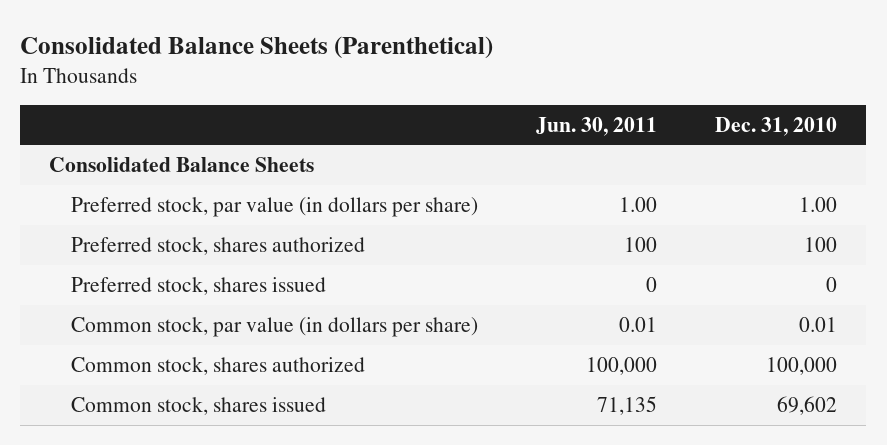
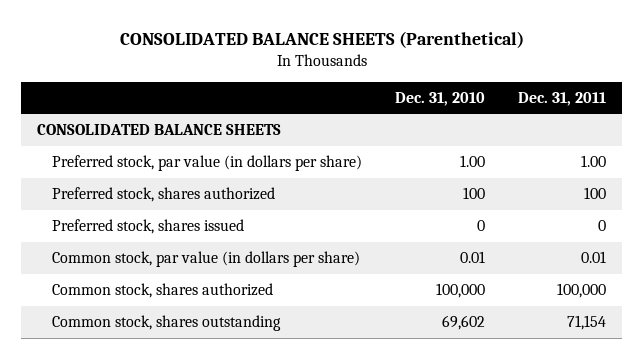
[20,35,494,59] Consolidated Balance Sheets (Parenthetical) -> [119,31,524,49] CONSOLIDATED BALANCE SHEETS (Parenthetical)
[536,116,658,136] Jun. 30, 2011 -> none
none -> [517,91,606,106] Dec. 31, 2011
[49,156,315,172] Consolidated Balance Sheets -> [37,124,282,136] CONSOLIDATED BALANCE SHEETS
[71,396,327,415] Common stock, shares issued -> [51,315,281,332] Common stock, shares outstanding

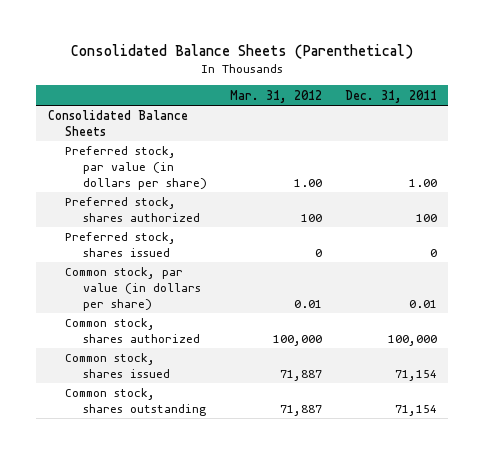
[119,31,524,49] CONSOLIDATED BALANCE SHEETS (Parenthetical) -> [71,43,414,59] Consolidated Balance Sheets (Parenthetical)
[394,91,485,106] Dec. 31, 2010 -> none
none -> [229,89,322,103] Mar. 31, 2012
[37,124,282,136] CONSOLIDATED BALANCE SHEETS -> [47,110,188,136] Consolidated Balance Sheets
none -> [65,353,170,378] Common stock, shares issued

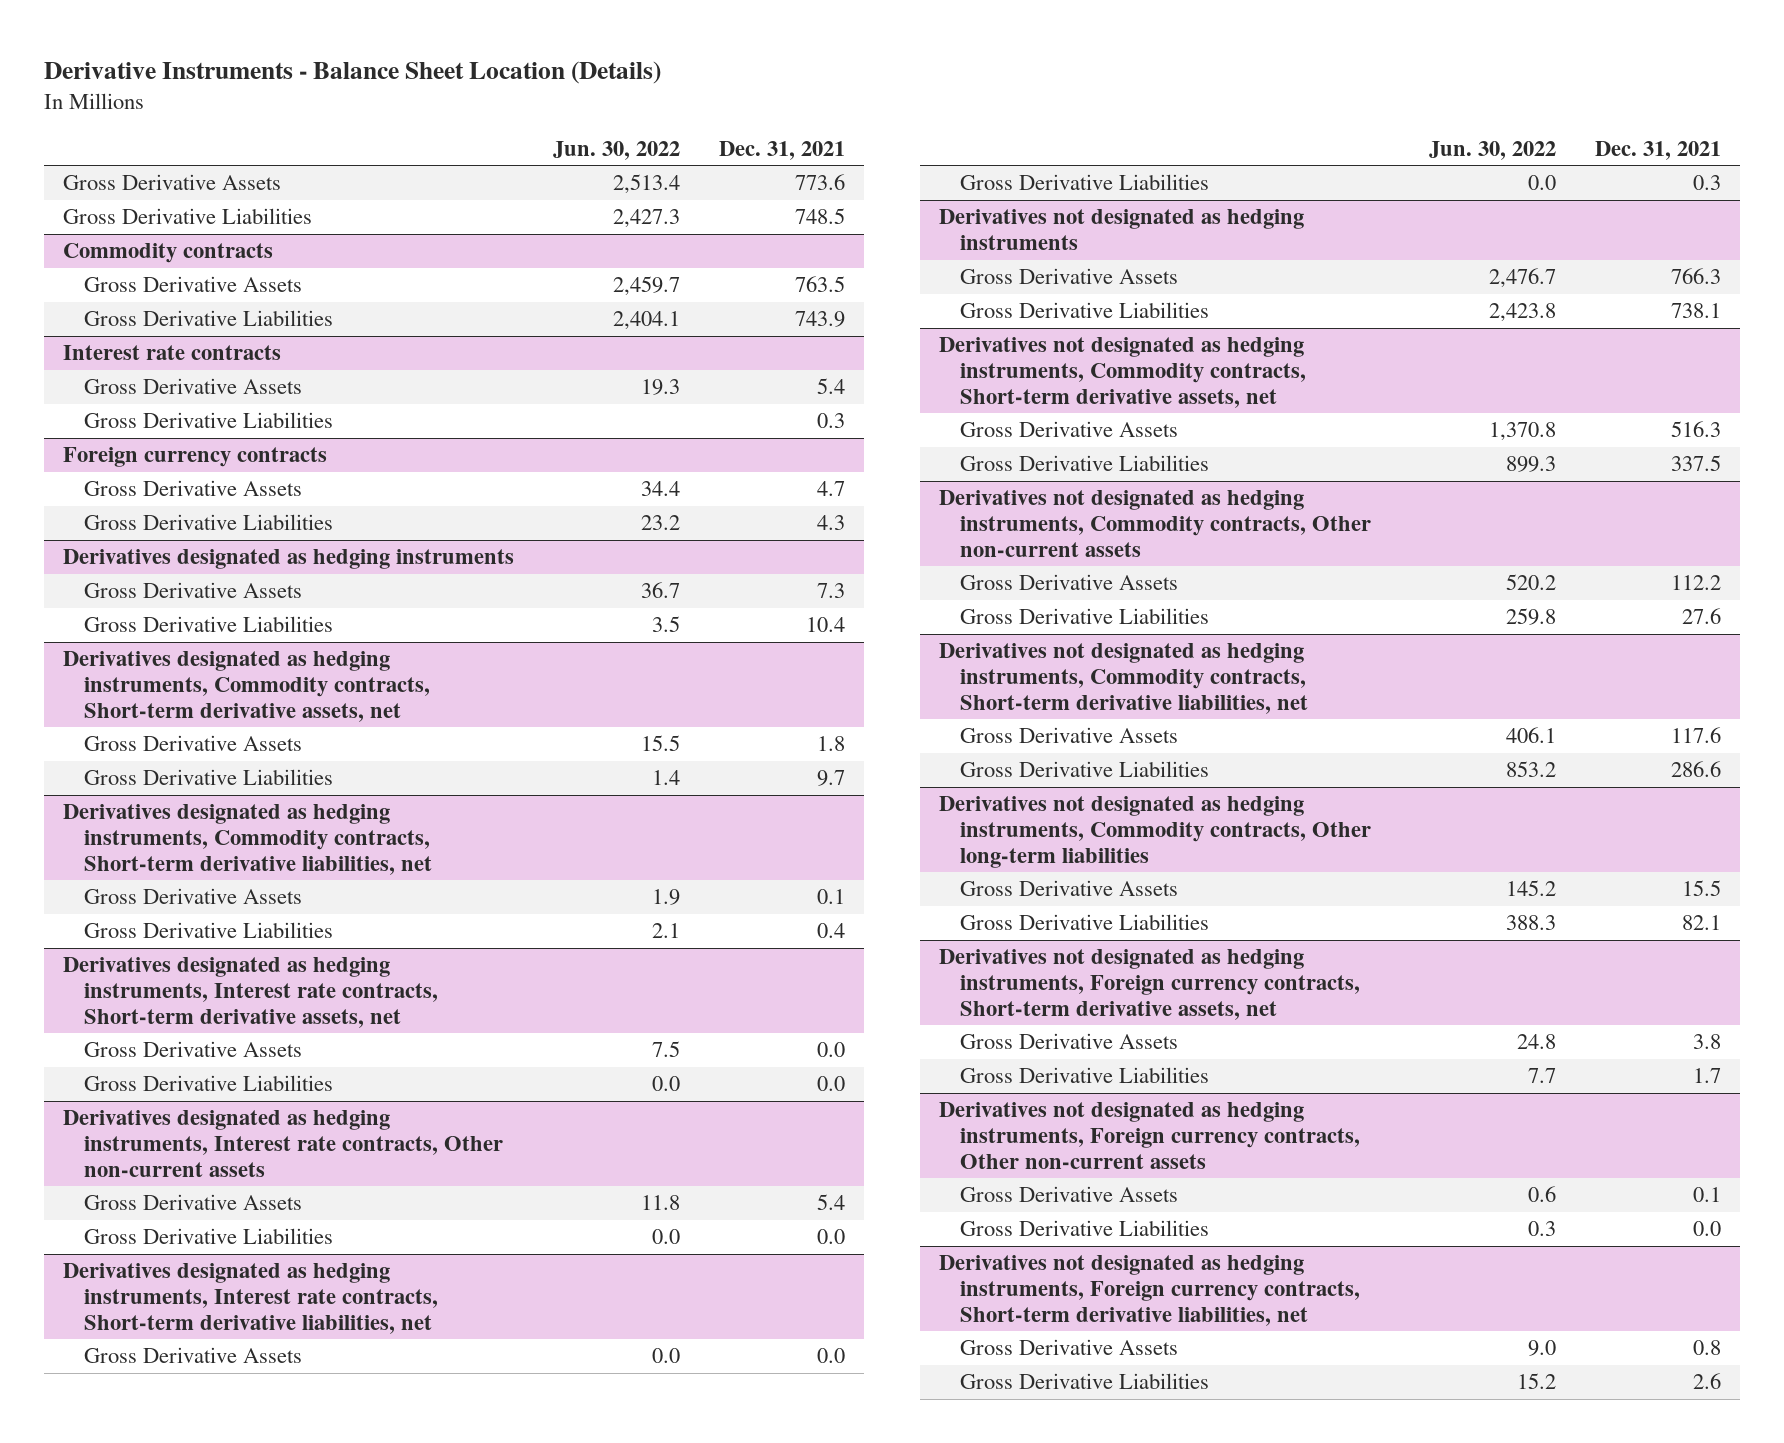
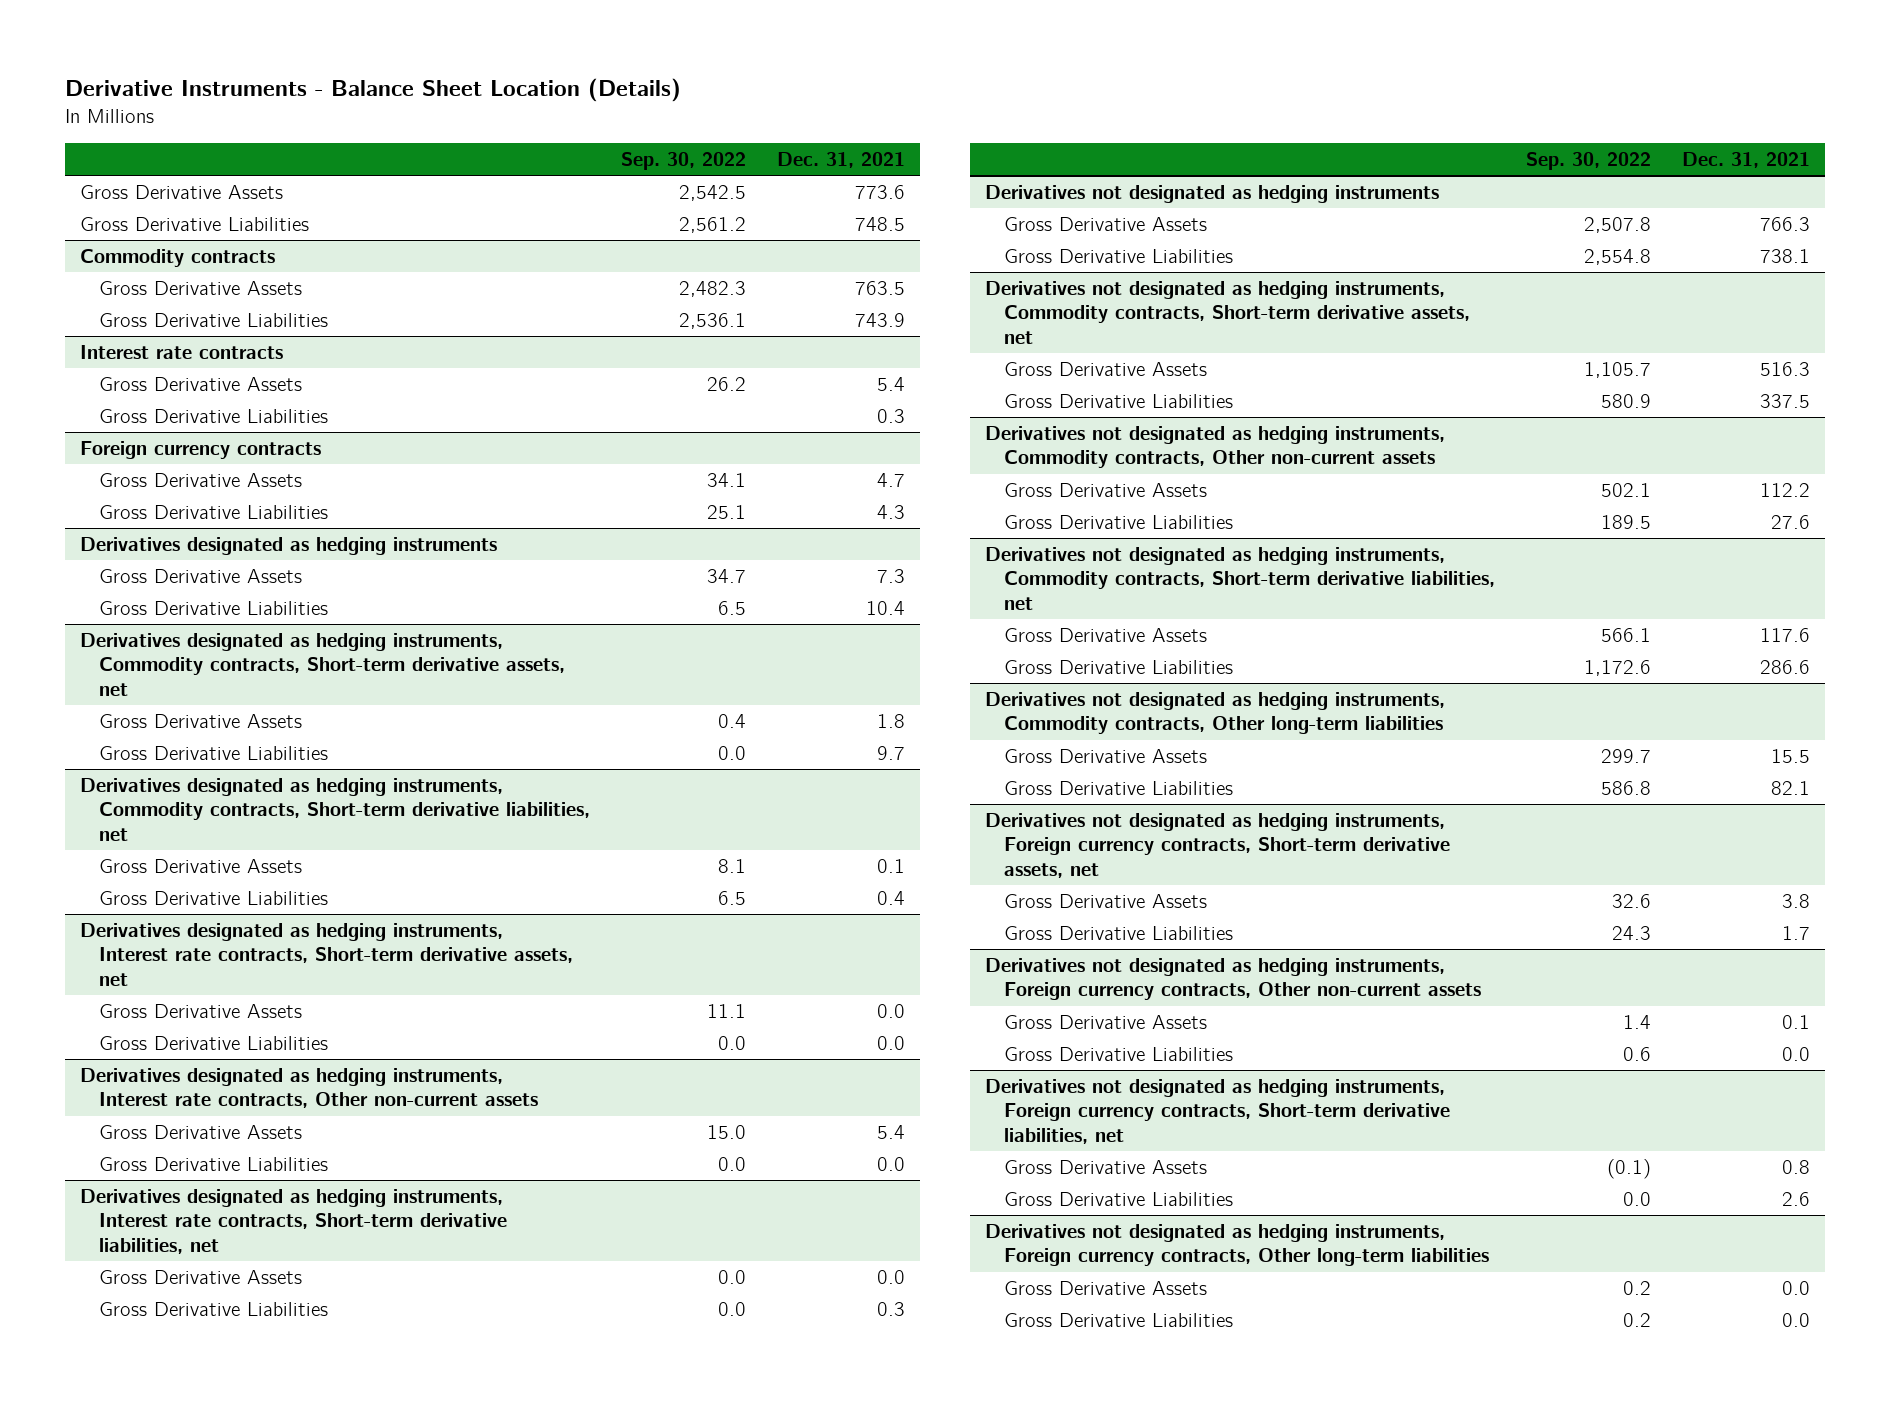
[553,140,681,160] Jun. 30, 2022 -> none
none -> [620,151,746,170] Sep. 30, 2022
none -> [985,1224,1489,1267] Derivatives not designated as hedging instruments, Foreign currency contracts, Other long-term liabilities
none -> [1003,1281,1207,1296] Gross Derivative Assets
none -> [1003,1313,1233,1328] Gross Derivative Liabilities

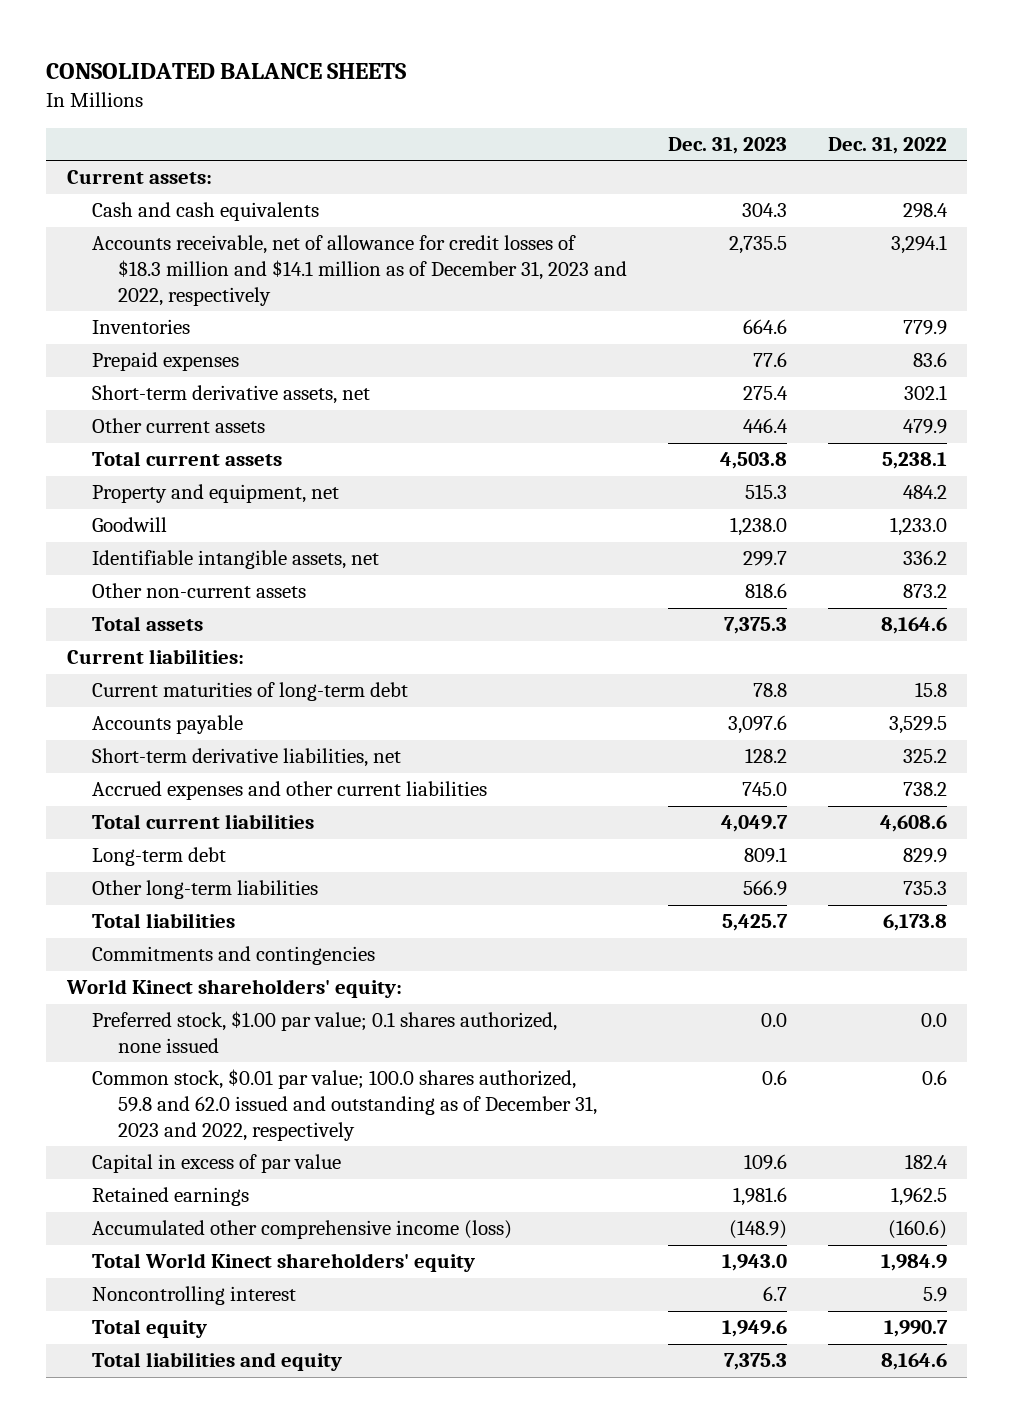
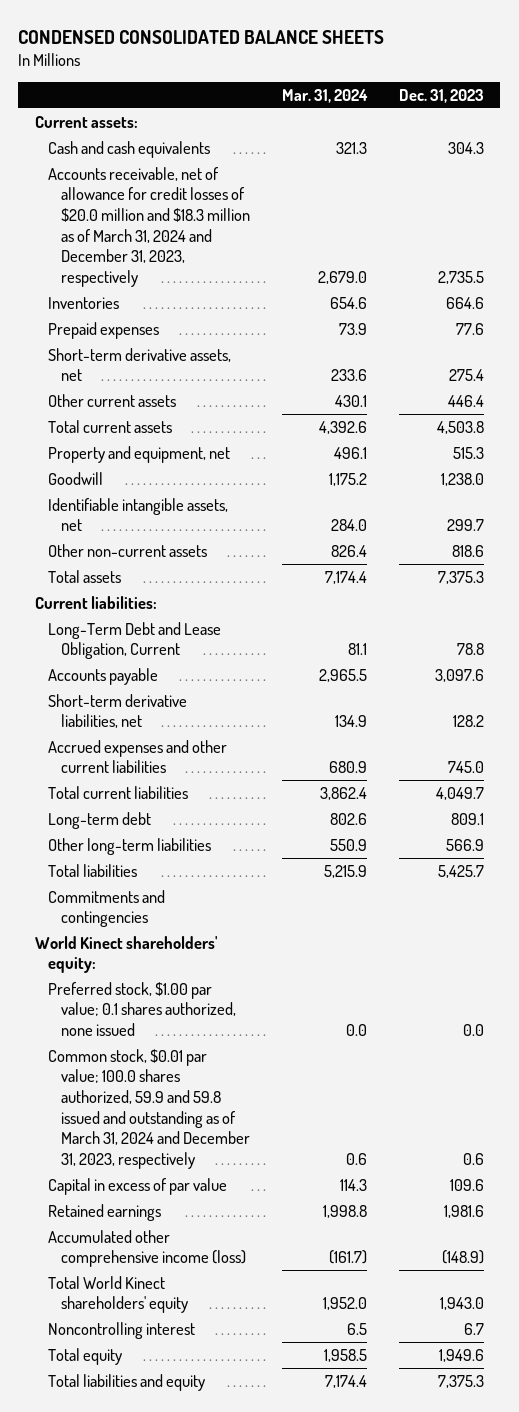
[46,62,407,79] CONSOLIDATED BALANCE SHEETS -> [18,29,385,44] CONDENSED CONSOLIDATED BALANCE SHEETS
[827,136,947,154] Dec. 31, 2022 -> none
none -> [282,89,369,104] Mar. 31, 2024
[92,235,628,306] Accounts receivable, net of allowance for credit losses of $18.3 million and $14.1 million as of December 31, 2023 and 2022, respectively -> [47,166,251,287] Accounts receivable, net of allowance for credit losses of $20.0 million and $18.3 million as of March 31, 2024 and December 31, 2023, respectively
[92,682,409,702] Current maturities of long-term debt -> [47,621,221,660] Long-Term Debt and Lease Obligation, Current
[92,1069,598,1141] Common stock, $0.01 par value; 100.0 shares authorized, 59.8 and 62.0 issued and outstanding as of December 31, 2023 and 2022, respectively -> [47,1048,251,1169] Common stock, $0.01 par value; 100.0 shares authorized, 59.9 and 59.8 issued and outstanding as of March 31, 2024 and December 31, 2023, respectively

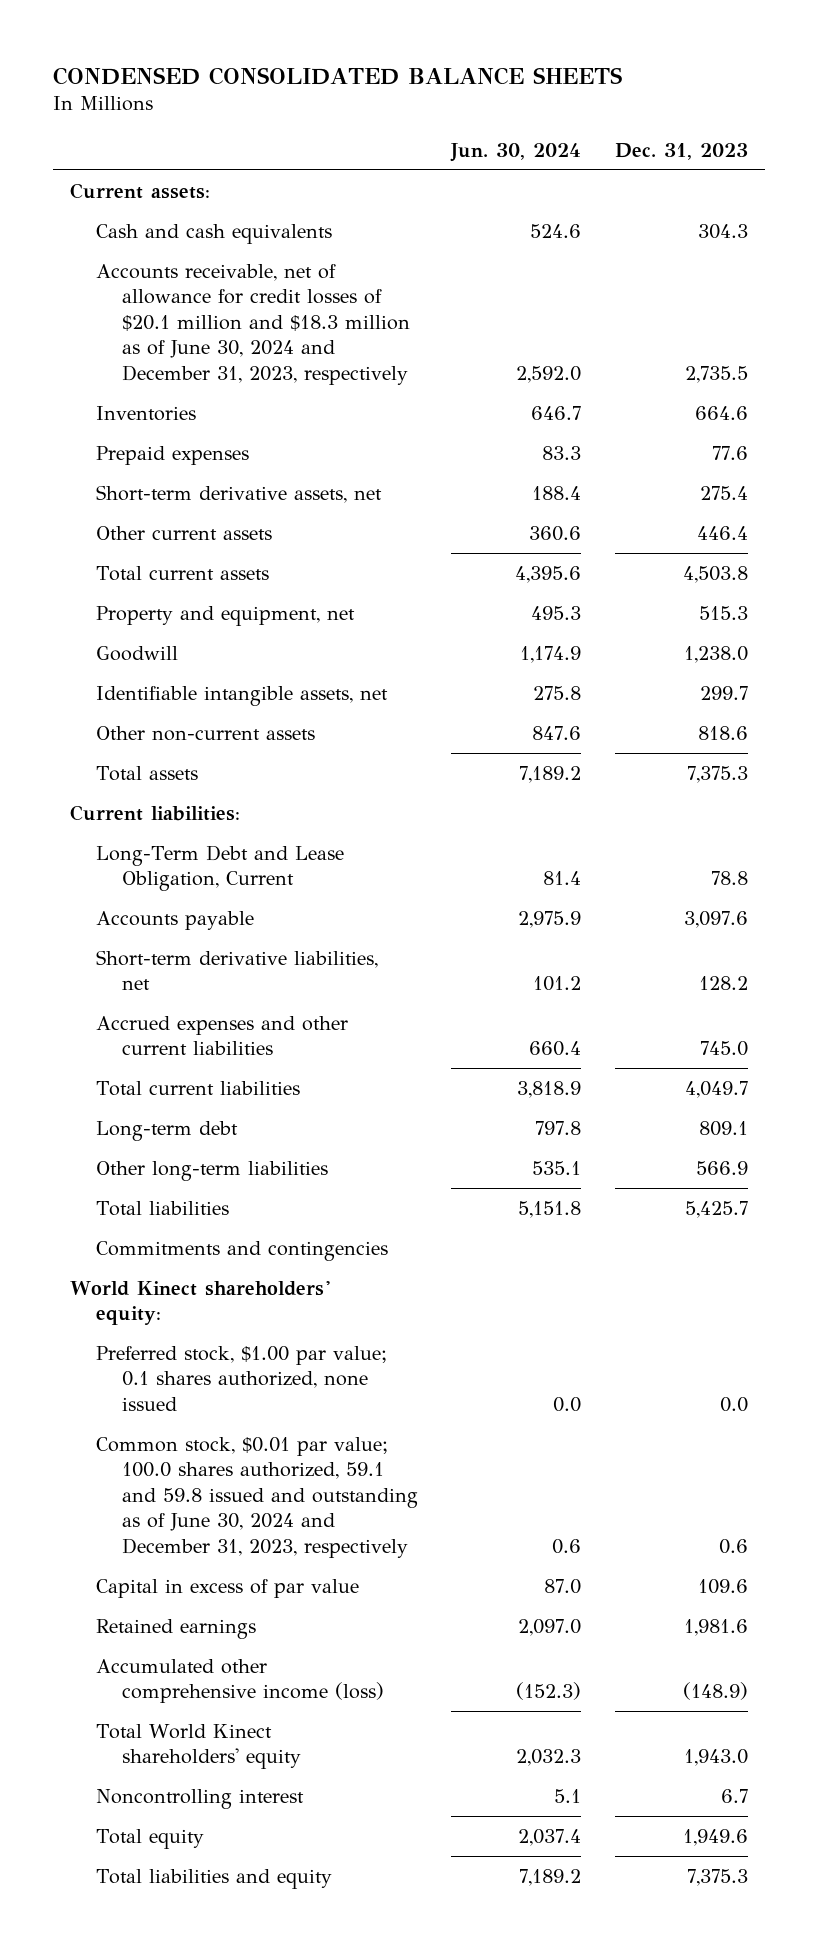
[282,89,369,104] Mar. 31, 2024 -> none
none -> [450,142,582,162] Jun. 30, 2024
[47,166,251,287] Accounts receivable, net of allowance for credit losses of $20.0 million and $18.3 million as of March 31, 2024 and December 31, 2023, respectively -> [95,263,410,385] Accounts receivable, net of allowance for credit losses of $20.1 million and $18.3 million as of June 30, 2024 and December 31, 2023, respectively
[47,1048,251,1169] Common stock, $0.01 par value; 100.0 shares authorized, 59.9 and 59.8 issued and outstanding as of March 31, 2024 and December 31, 2023, respectively -> [95,1436,418,1558] Common stock, $0.01 par value; 100.0 shares authorized, 59.1 and 59.8 issued and outstanding as of June 30, 2024 and December 31, 2023, respectively

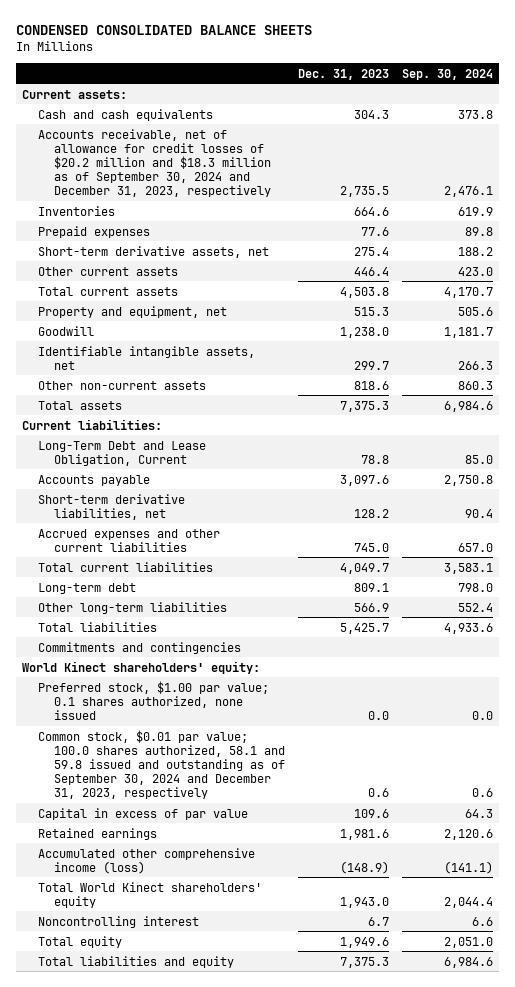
[450,142,582,162] Jun. 30, 2024 -> none
none -> [401,68,493,80] Sep. 30, 2024
[95,263,410,385] Accounts receivable, net of allowance for credit losses of $20.1 million and $18.3 million as of June 30, 2024 and December 31, 2023, respectively -> [37,128,271,198] Accounts receivable, net of allowance for credit losses of $20.2 million and $18.3 million as of September 30, 2024 and December 31, 2023, respectively
[95,1436,418,1558] Common stock, $0.01 par value; 100.0 shares authorized, 59.1 and 59.8 issued and outstanding as of June 30, 2024 and December 31, 2023, respectively -> [37,729,285,800] Common stock, $0.01 par value; 100.0 shares authorized, 58.1 and 59.8 issued and outstanding as of September 30, 2024 and December 31, 2023, respectively

